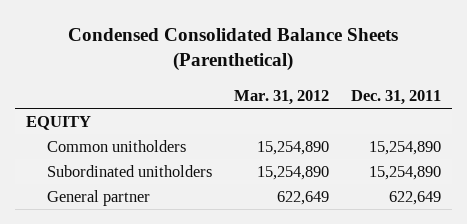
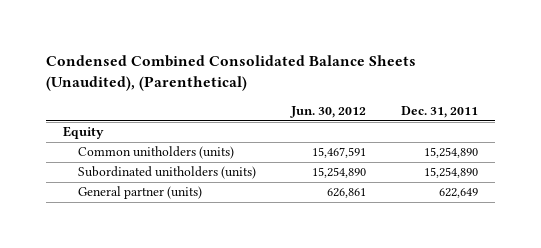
[68,27,399,72] Condensed Consolidated Balance Sheets (Parenthetical) -> [45,55,416,92] Condensed Combined Consolidated Balance Sheets (Unaudited), (Parenthetical)
[234,89,330,105] Mar. 31, 2012 -> none
none -> [290,105,367,118] Jun. 30, 2012
[25,116,91,131] EQUITY -> [63,126,105,140] Equity
[47,140,187,153] Common unitholders -> [78,146,235,160] Common unitholders (units)
[47,165,213,178] Subordinated unitholders -> [78,166,257,180] Subordinated unitholders (units)
[47,190,151,207] General partner -> [78,186,203,200] General partner (units)

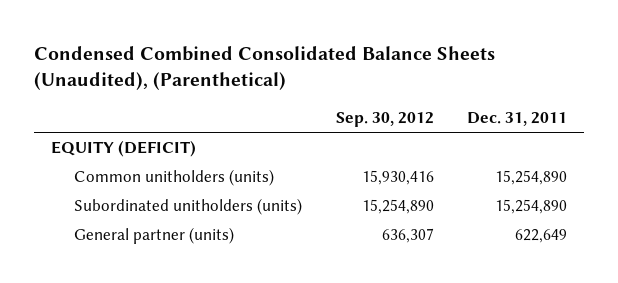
[290,105,367,118] Jun. 30, 2012 -> none
none -> [335,112,434,128] Sep. 30, 2012
[63,126,105,140] Equity -> [51,139,197,157] EQUITY (DEFICIT)

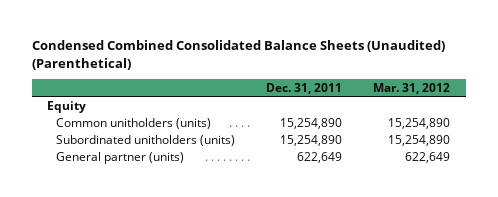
[34,46,496,91] Condensed Combined Consolidated Balance Sheets (Unaudited), (Parenthetical) -> [31,39,445,70] Condensed Combined Consolidated Balance Sheets (Unaudited) (Parenthetical)
[335,112,434,128] Sep. 30, 2012 -> none
none -> [373,82,451,94] Mar. 31, 2012
[51,139,197,157] EQUITY (DEFICIT) -> [47,100,87,113] Equity

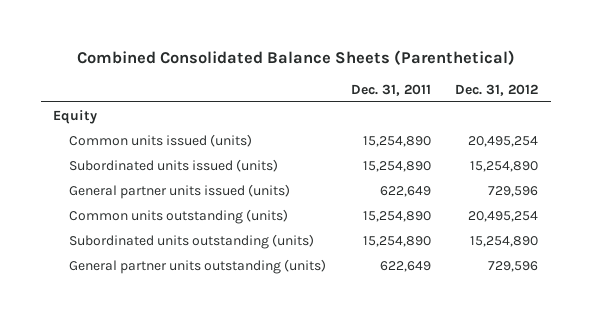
[31,39,445,70] Condensed Combined Consolidated Balance Sheets (Unaudited) (Parenthetical) -> [76,49,515,65] Combined Consolidated Balance Sheets (Parenthetical)
[373,82,451,94] Mar. 31, 2012 -> none
none -> [455,83,539,96] Dec. 31, 2012
[55,117,211,129] Common unitholders (units) -> [68,133,252,147] Common units issued (units)
[55,134,235,146] Subordinated unitholders (units) -> [68,158,278,172] Subordinated units issued (units)
[55,151,184,164] General partner (units) -> [68,183,290,199] General partner units issued (units)
none -> [68,208,288,224] Common units outstanding (units)
none -> [68,233,314,249] Subordinated units outstanding (units)
none -> [68,258,326,274] General partner units outstanding (units)

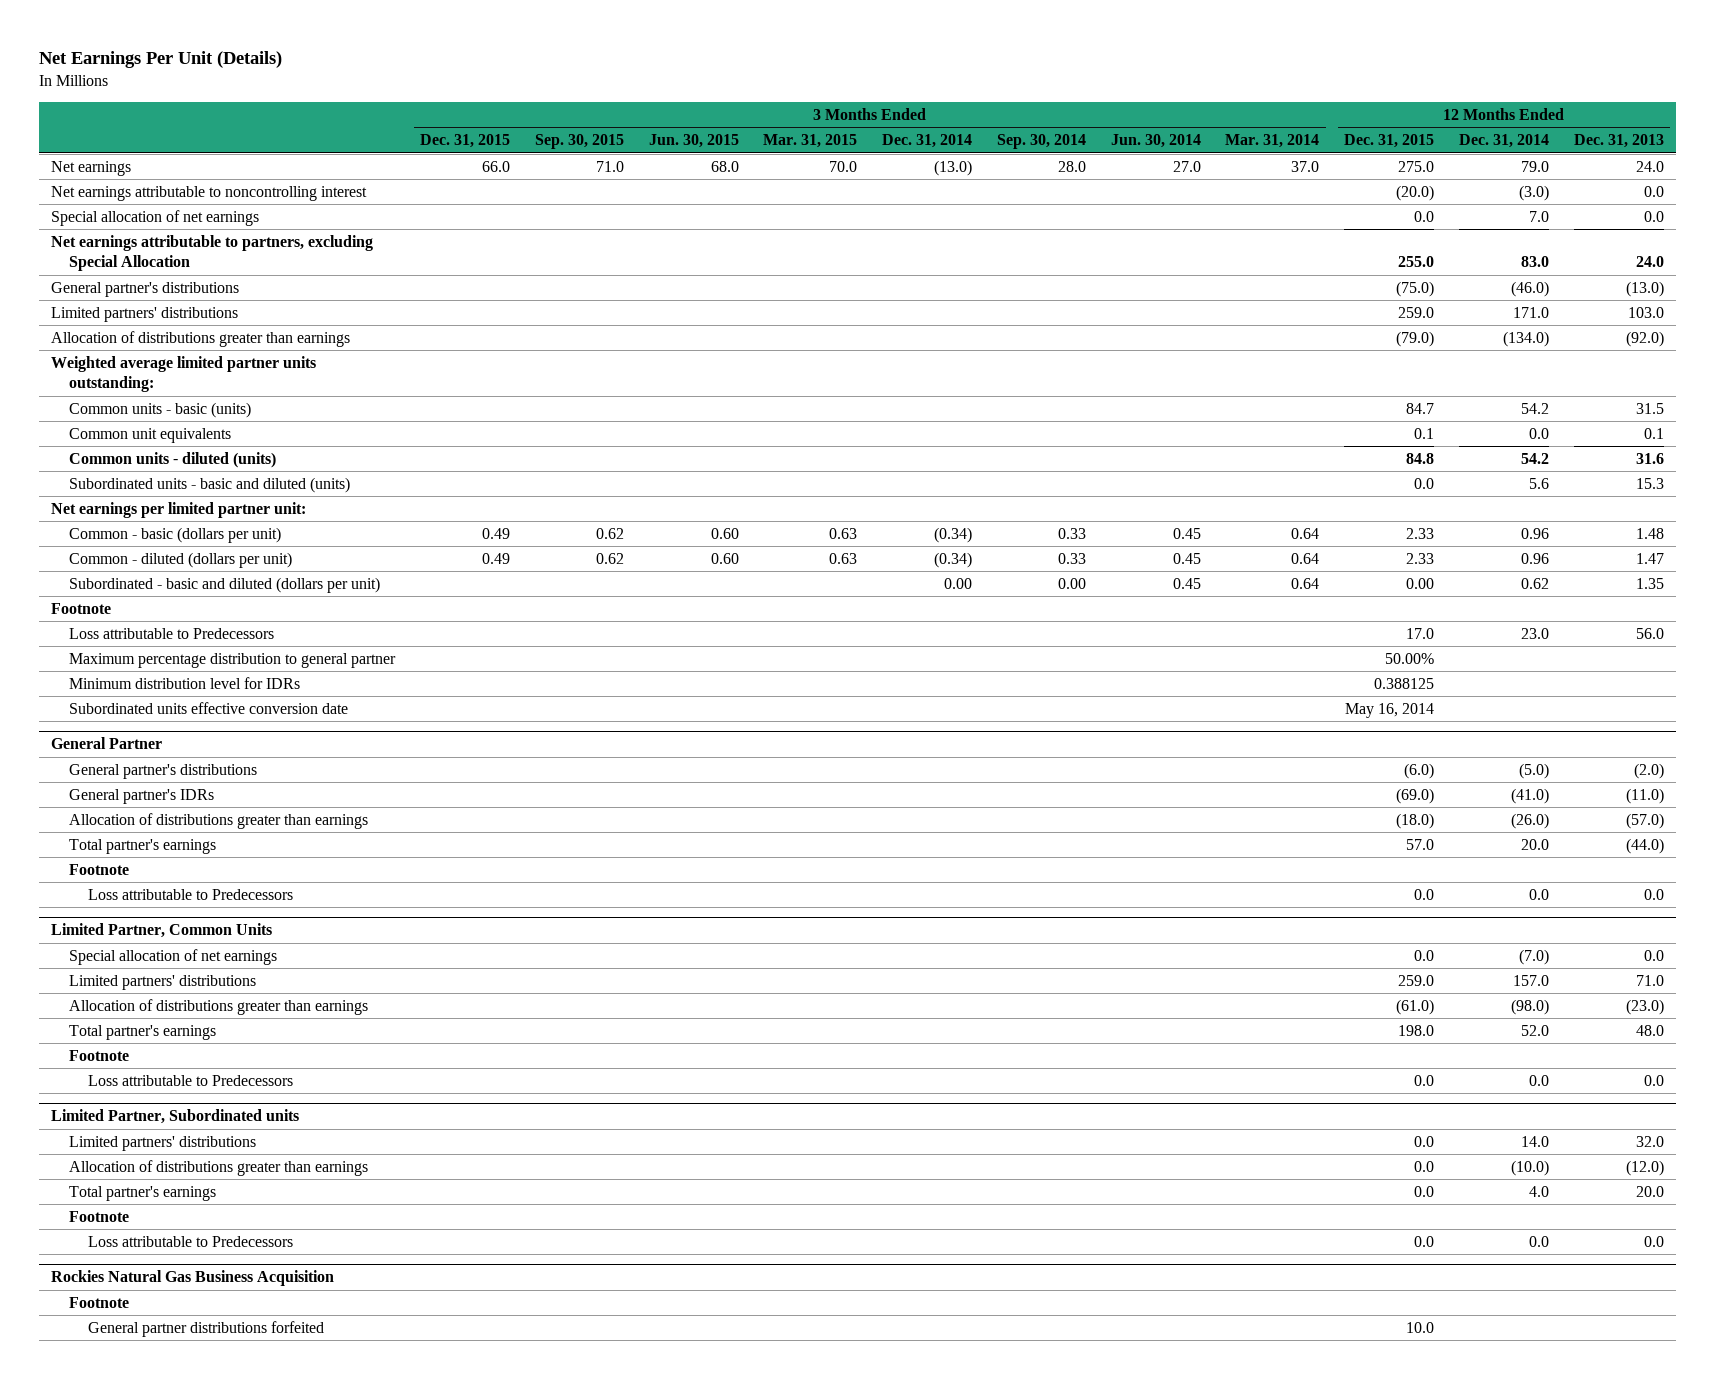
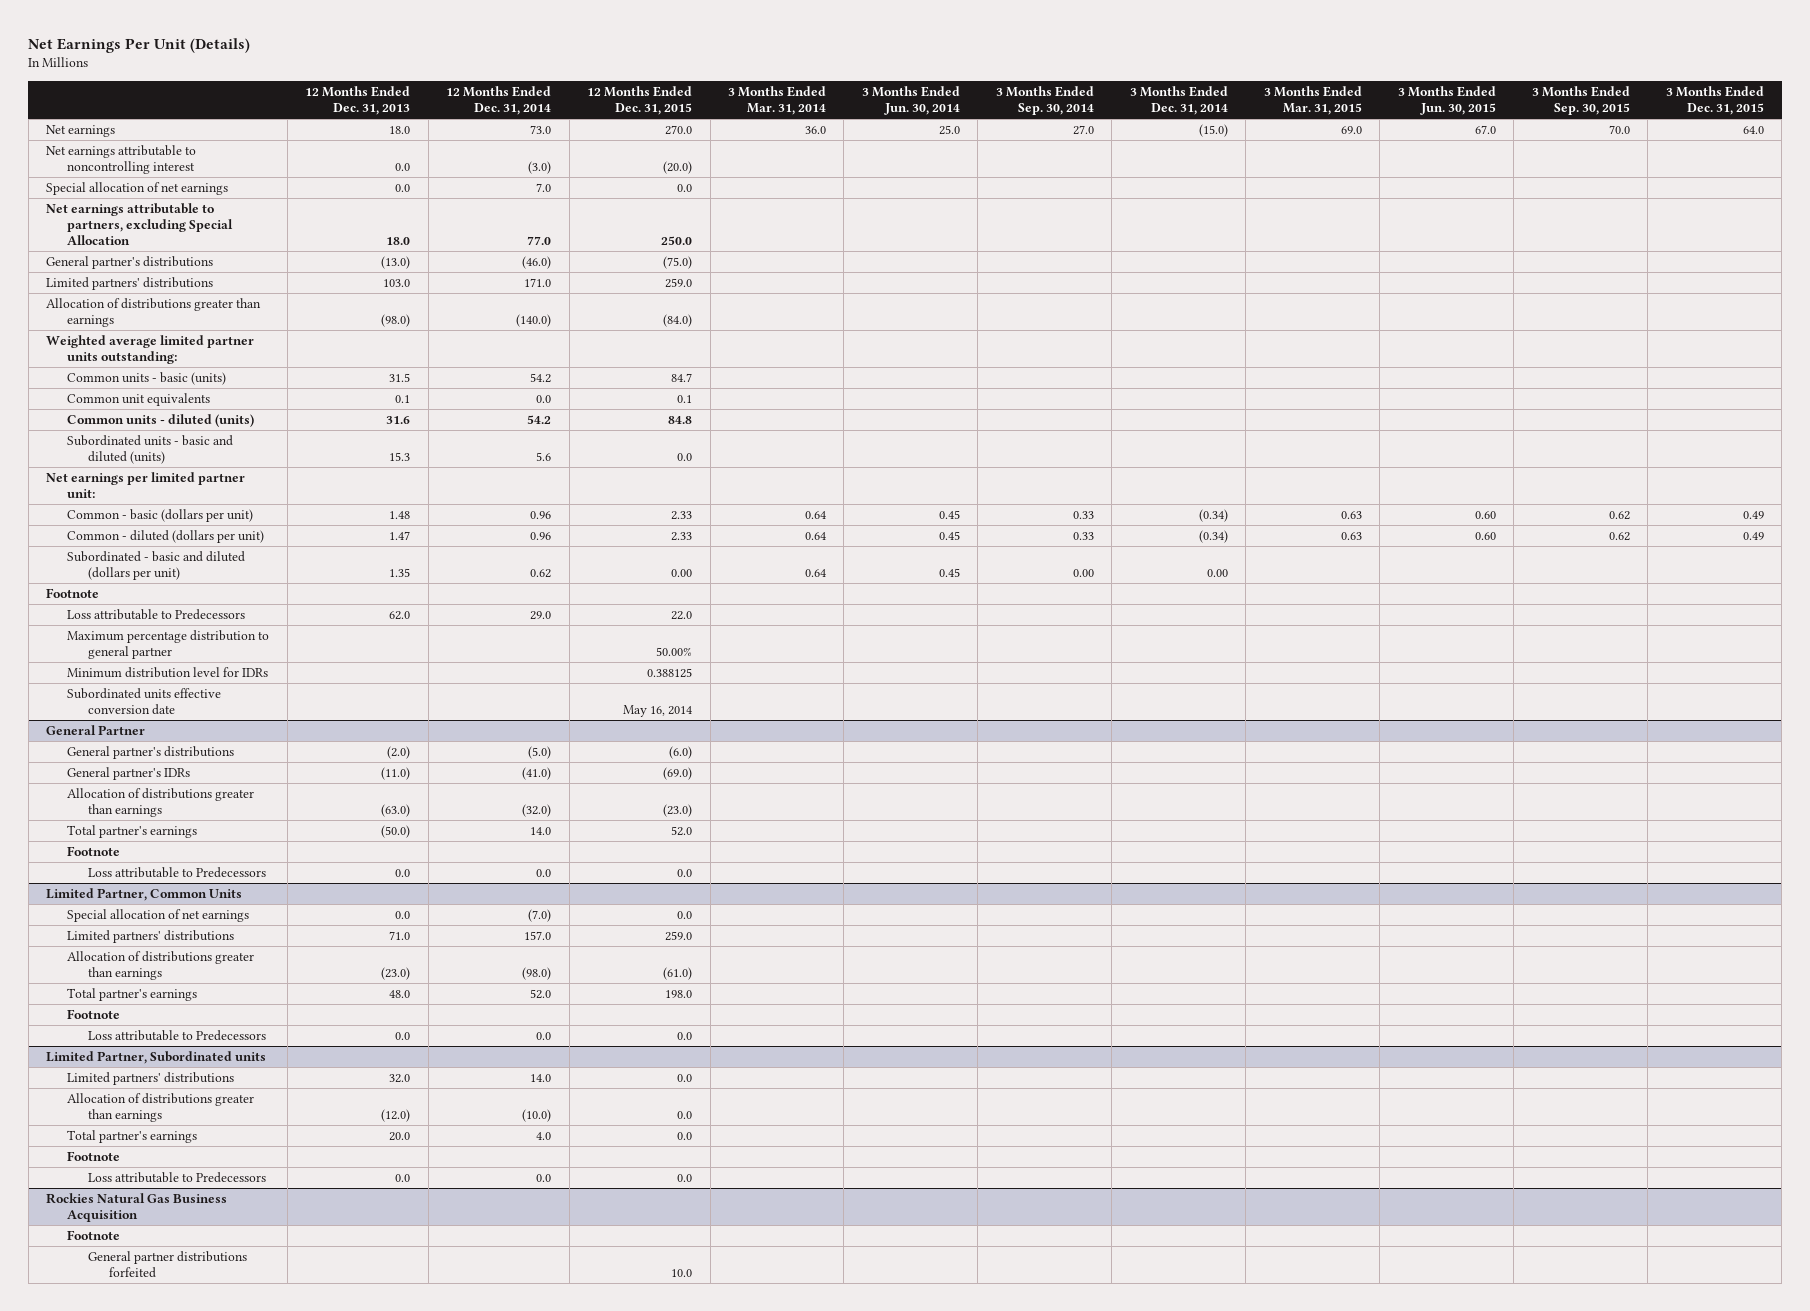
[482,160,511,172] 66.0 -> [1742,126,1764,135] 64.0
[595,160,624,172] 71.0 -> [1608,125,1630,135] 70.0
[710,160,739,172] 68.0 -> [1474,125,1496,135] 67.0
[829,160,858,172] 70.0 -> [1340,126,1362,135] 69.0
[934,159,973,176] (13.0) -> [1198,124,1228,138] (15.0)
[1057,160,1086,172] 28.0 -> [1072,125,1094,136] 27.0
[1172,160,1201,172] 27.0 -> [938,125,960,136] 25.0
[1291,160,1320,172] 37.0 -> [805,126,827,135] 36.0
[1398,160,1435,172] 275.0 -> [665,125,693,136] 270.0
[1520,160,1549,172] 79.0 -> [530,125,552,135] 73.0
[1635,160,1664,172] 24.0 -> [389,126,411,135] 18.0
[1398,256,1435,268] 255.0 -> [661,236,693,246] 250.0
[1520,256,1549,268] 83.0 -> [527,236,552,246] 77.0
[1635,256,1664,268] 24.0 -> [386,237,411,246] 18.0
[1396,330,1435,347] (79.0) -> [663,314,693,328] (84.0)
[1502,330,1549,347] (134.0) -> [516,314,552,328] (140.0)
[1625,330,1664,347] (92.0) -> [381,314,411,328] (98.0)
[1406,627,1435,639] 17.0 -> [671,611,693,621] 22.0
[1520,627,1549,639] 23.0 -> [530,611,552,621] 29.0
[1635,627,1664,639] 56.0 -> [389,611,411,621] 62.0
[1396,812,1435,829] (18.0) -> [663,804,693,818] (23.0)
[1510,812,1549,829] (26.0) -> [522,804,552,818] (32.0)
[1625,812,1664,829] (57.0) -> [381,804,411,818] (63.0)
[1406,838,1435,850] 57.0 -> [671,826,693,837] 52.0
[1520,838,1549,850] 20.0 -> [530,827,552,836] 14.0
[1625,837,1664,854] (44.0) -> [381,825,411,839] (50.0)

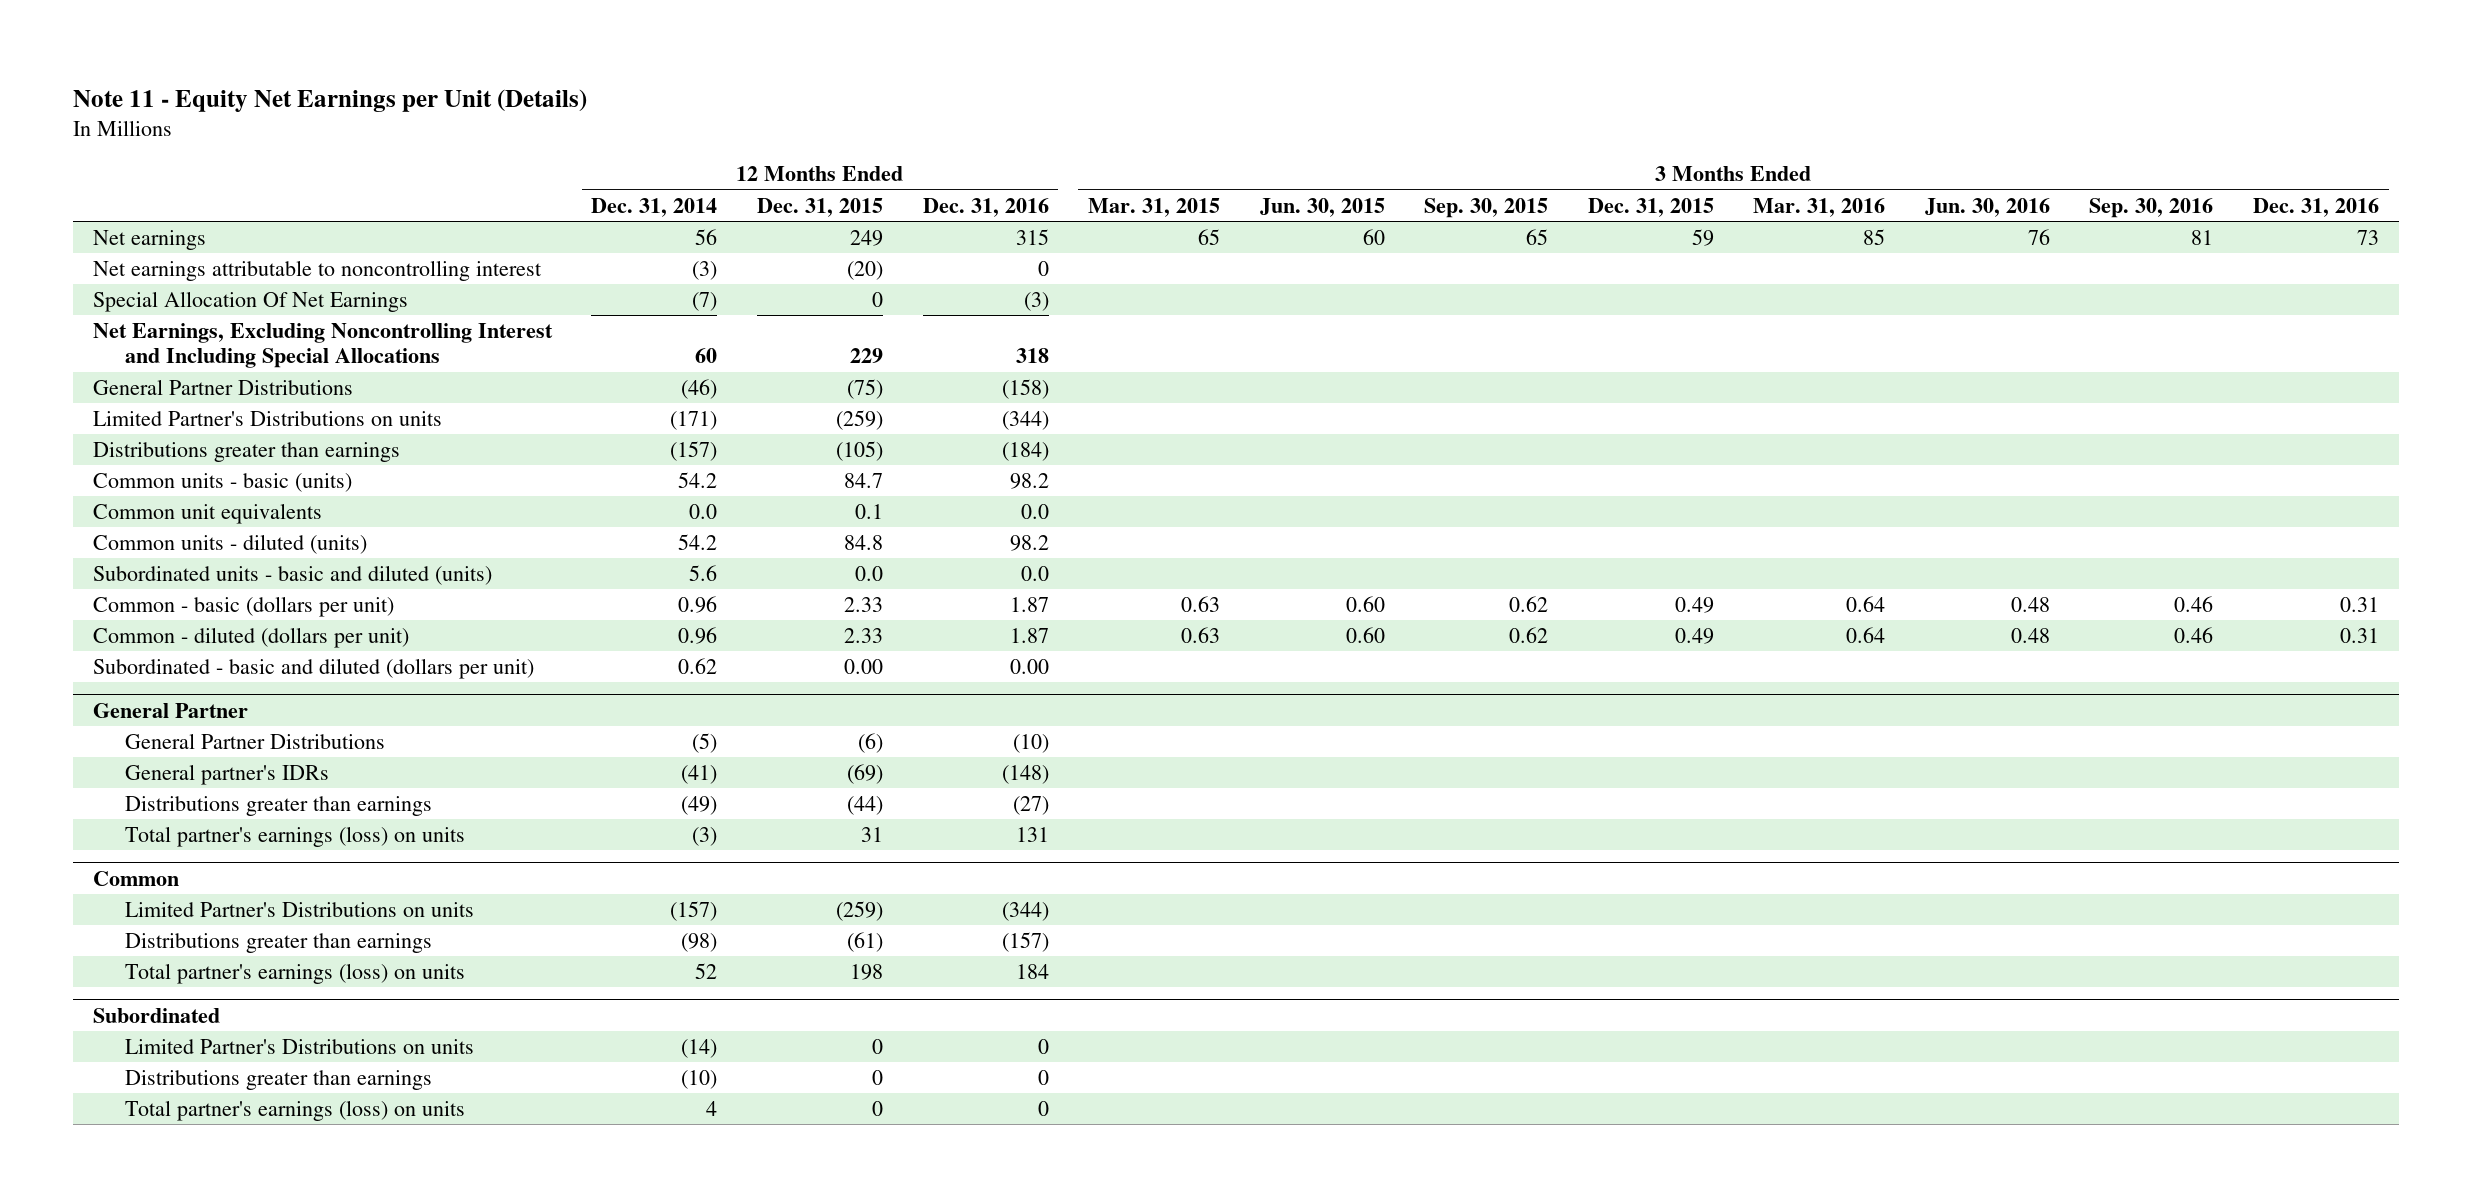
[28,38,251,54] Net Earnings Per Unit (Details) -> [73,88,588,112] Note 11 - Equity Net Earnings per Unit (Details)
[305,85,411,115] 12 Months Ended Dec. 31, 2013 -> none
[728,85,827,115] 3 Months Ended Mar. 31, 2014 -> none
[861,85,960,115] 3 Months Ended Jun. 30, 2014 -> none
[995,85,1094,115] 3 Months Ended Sep. 30, 2014 -> none
[1129,85,1228,115] 3 Months Ended Dec. 31, 2014 -> none
none -> [922,197,1049,217] Dec. 31, 2016
none -> [1753,197,1886,217] Mar. 31, 2016
none -> [1924,197,2050,217] Jun. 30, 2016
none -> [2089,197,2214,218] Sep. 30, 2016
none -> [2252,197,2379,217] Dec. 31, 2016
[46,335,255,365] Weighted average limited partner units outstanding: -> none
[530,125,552,135] 73.0 -> [695,228,718,245] 56
[665,125,693,136] 270.0 -> [849,229,883,246] 249
[1340,126,1362,135] 69.0 -> [1198,228,1221,245] 65
[1474,125,1496,135] 67.0 -> [1362,228,1385,245] 60
[1608,125,1630,135] 70.0 -> [1526,228,1549,245] 65
[1742,126,1764,135] 64.0 -> [1691,228,1714,246] 59
[528,161,552,175] (3.0) -> [692,260,718,280] (3)
[663,161,693,175] (20.0) -> [846,260,883,280] (20)
[46,182,229,196] Special allocation of net earnings -> [92,290,408,312] Special Allocation Of Net Earnings
[536,183,552,193] 7.0 -> [692,291,718,311] (7)
[677,184,693,193] 0.0 -> [871,291,883,307] 0
[46,203,234,246] Net earnings attributable to partners, excluding Special Allocation -> [92,322,553,369] Net Earnings, Excluding Noncontrolling Interest and Including Special Allocations
[527,236,552,246] 77.0 -> [695,348,718,364] 60
[661,236,693,246] 250.0 -> [849,348,883,364] 229
[46,256,214,270] General partner's distributions -> [92,378,353,395] General Partner Distributions
[522,256,552,270] (46.0) -> [681,378,718,399] (46)
[663,256,693,270] (75.0) -> [846,378,883,399] (75)
[46,277,214,291] Limited partners' distributions -> [92,410,442,426] Limited Partner's Distributions on units
[524,278,552,288] 171.0 -> [670,410,718,430] (171)
[665,278,693,289] 259.0 -> [835,409,883,430] (259)
[46,298,262,328] Allocation of distributions greater than earnings -> [92,441,400,462] Distributions greater than earnings
[516,314,552,328] (140.0) -> [670,440,718,461] (157)
[663,314,693,328] (84.0) -> [835,440,883,461] (105)
[46,472,246,499] Net earnings per limited partner unit: -> none
[46,588,100,599] Footnote -> none
[67,609,246,621] Loss attributable to Predecessors -> none
[67,630,270,660] Maximum percentage distribution to general partner -> none
[67,667,269,679] Minimum distribution level for IDRs -> none
[67,688,222,716] Subordinated units effective conversion date -> none
[67,846,121,857] Footnote -> none
[88,867,267,879] Loss attributable to Predecessors -> none
[67,909,250,923] Special allocation of net earnings -> none
[67,1009,121,1020] Footnote -> none
[88,1030,267,1042] Loss attributable to Predecessors -> none
[67,1151,121,1162] Footnote -> none
[88,1172,267,1184] Loss attributable to Predecessors -> none
[46,1193,228,1223] Rockies Natural Gas Business Acquisition -> none
[67,1230,121,1241] Footnote -> none
[88,1251,248,1279] General partner distributions forfeited -> none
[67,746,235,760] General partner's distributions -> [124,732,385,749] General Partner Distributions
[528,746,552,760] (5.0) -> [692,732,718,753] (5)
[669,746,693,760] (6.0) -> [857,732,883,753] (6)
[522,767,552,781] (41.0) -> [681,764,718,784] (41)
[663,767,693,781] (69.0) -> [846,763,883,784] (69)
[67,788,255,818] Allocation of distributions greater than earnings -> [124,795,432,816] Distributions greater than earnings
[522,804,552,818] (32.0) -> [681,795,718,815] (49)
[663,804,693,818] (23.0) -> [846,795,883,815] (44)
[67,825,198,839] Total partner's earnings -> [124,825,465,847] Total partner's earnings (loss) on units
[530,827,552,836] 14.0 -> [692,826,718,846] (3)
[671,826,693,837] 52.0 -> [860,826,883,842] 31
[46,888,243,902] Limited Partner, Common Units -> [92,870,179,886] Common
[67,930,235,944] Limited partners' distributions -> [124,901,474,917] Limited Partner's Distributions on units
[524,931,552,941] 157.0 -> [670,900,718,921] (157)
[665,931,693,942] 259.0 -> [835,900,883,921] (259)
[67,951,255,981] Allocation of distributions greater than earnings -> [124,932,432,953] Distributions greater than earnings
[522,967,552,981] (98.0) -> [681,932,718,952] (98)
[663,967,693,981] (61.0) -> [846,931,883,952] (61)
[67,988,198,1002] Total partner's earnings -> [124,962,465,984] Total partner's earnings (loss) on units
[530,989,552,1000] 52.0 -> [695,962,718,979] 52
[665,990,693,999] 198.0 -> [849,963,883,980] 198
[46,1051,267,1065] Limited Partner, Subordinated units -> [92,1007,220,1023] Subordinated
[67,1072,235,1086] Limited partners' distributions -> [124,1038,474,1054] Limited Partner's Distributions on units
[530,1074,552,1083] 14.0 -> [681,1038,718,1058] (14)
[677,1074,693,1083] 0.0 -> [871,1038,883,1054] 0
[67,1093,255,1123] Allocation of distributions greater than earnings -> [124,1069,432,1090] Distributions greater than earnings
[522,1109,552,1123] (10.0) -> [681,1069,718,1089] (10)
[677,1111,693,1120] 0.0 -> [871,1069,883,1085] 0
[67,1130,198,1144] Total partner's earnings -> [124,1099,465,1121] Total partner's earnings (loss) on units
[536,1132,552,1141] 4.0 -> [706,1100,718,1116] 4
[677,1132,693,1141] 0.0 -> [871,1100,883,1116] 0

